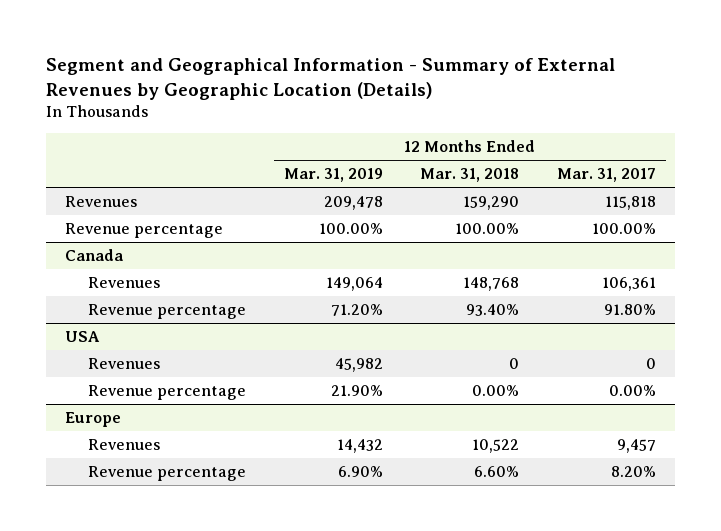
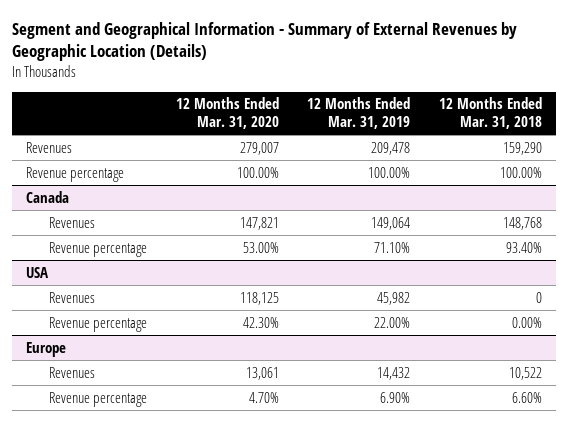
[557,168,657,183] Mar. 31, 2017 -> none
none -> [175,97,279,129] 12 Months Ended Mar. 31, 2020
[330,304,383,317] 71.20% -> [374,241,411,253] 71.10%
[330,385,383,397] 21.90% -> [374,316,411,328] 22.00%

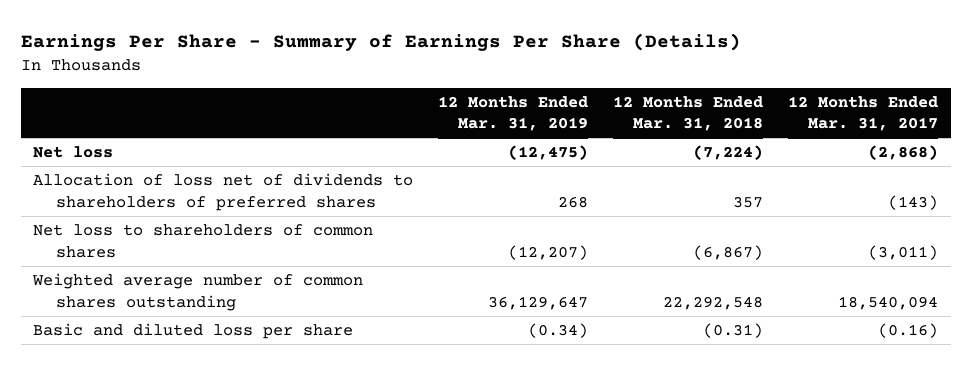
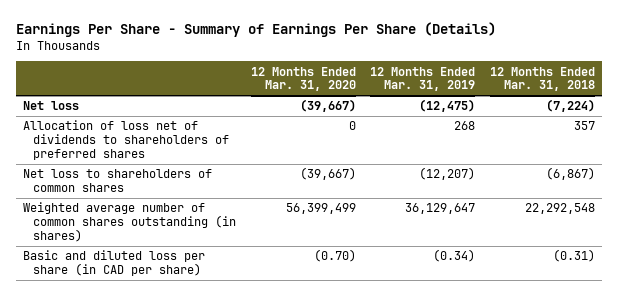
[788,95,939,132] 12 Months Ended Mar. 31, 2017 -> none
none -> [250,66,356,92] 12 Months Ended Mar. 31, 2020
[32,273,364,311] Weighted average number of common shares outstanding -> [23,202,237,242] Weighted average number of common shares outstanding (in shares)
[33,323,354,340] Basic and diluted loss per share -> [23,250,206,277] Basic and diluted loss per share (in CAD per share)

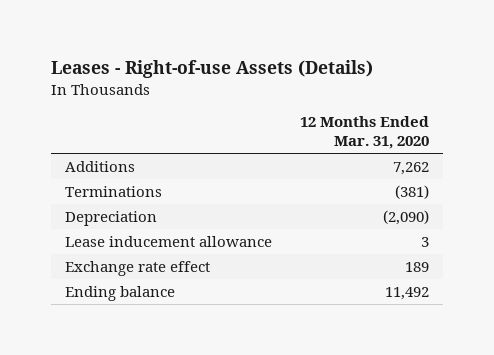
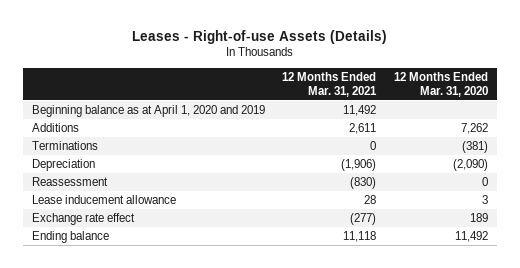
none -> [282,71,378,98] 12 Months Ended Mar. 31, 2021
none -> [31,104,265,117] Beginning balance as at April 1, 2020 and 2019
none -> [31,176,108,186] Reassessment

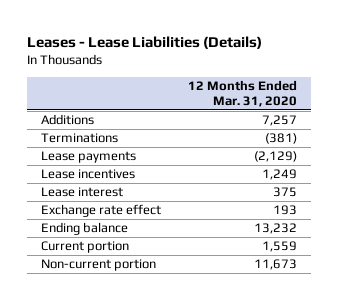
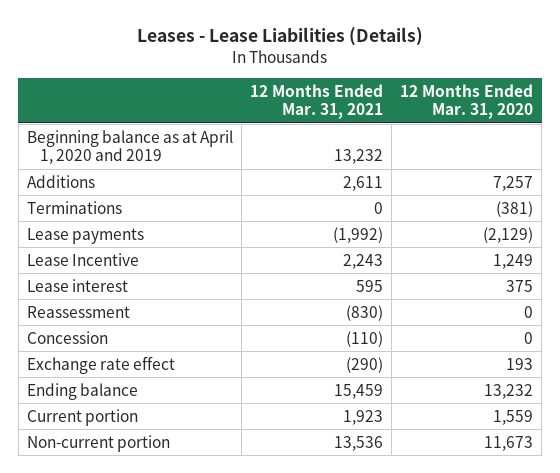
none -> [249,83,383,120] 12 Months Ended Mar. 31, 2021
none -> [26,129,233,165] Beginning balance as at April 1, 2020 and 2019
[40,169,135,180] Lease incentives -> [26,252,139,266] Lease Incentive
none -> [26,305,130,318] Reassessment
none -> [26,330,108,344] Concession

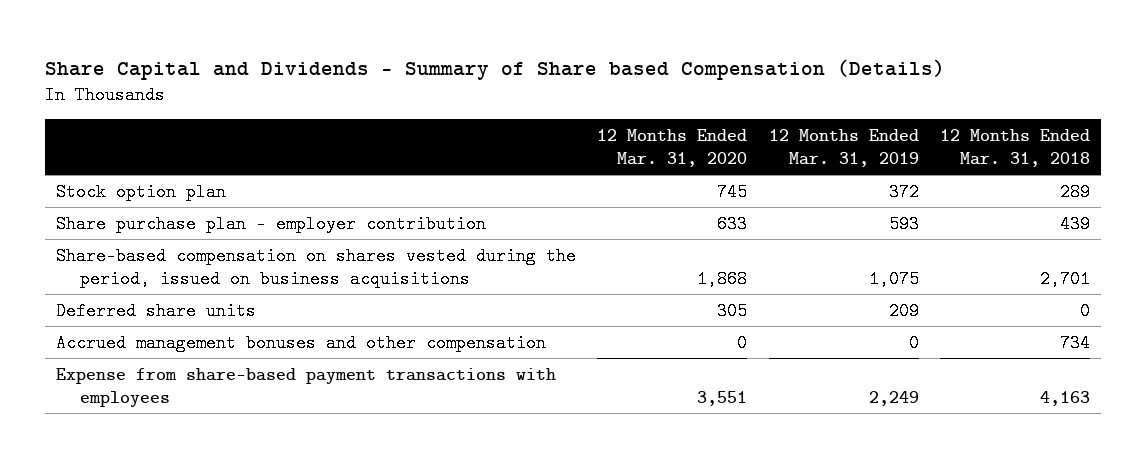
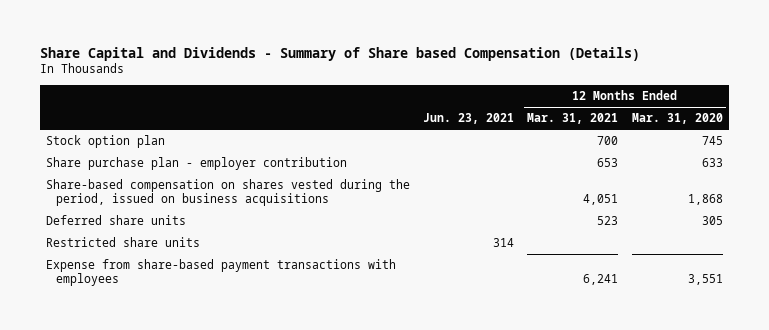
[768,128,919,168] 12 Months Ended Mar. 31, 2019 -> none
[940,128,1091,168] 12 Months Ended Mar. 31, 2018 -> none
none -> [423,113,515,125] Jun. 23, 2021
none -> [527,113,619,125] Mar. 31, 2021
[55,333,546,352] Accrued management bonuses and other compensation -> none
none -> [46,237,201,248] Restricted share units

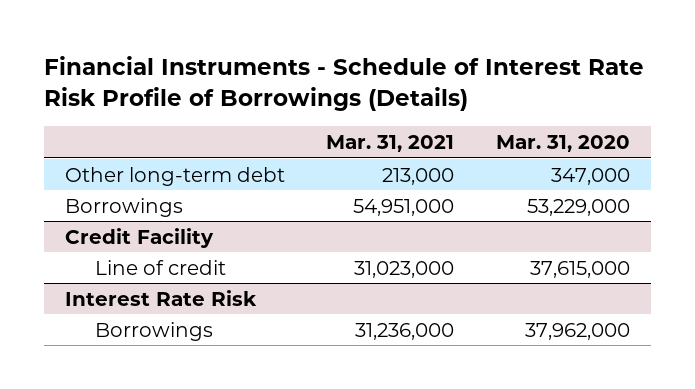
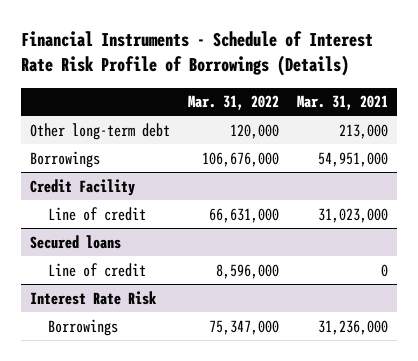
[496,135,631,153] Mar. 31, 2020 -> none
none -> [188,95,280,111] Mar. 31, 2022
none -> [30,234,122,249] Secured loans
none -> [48,262,147,277] Line of credit

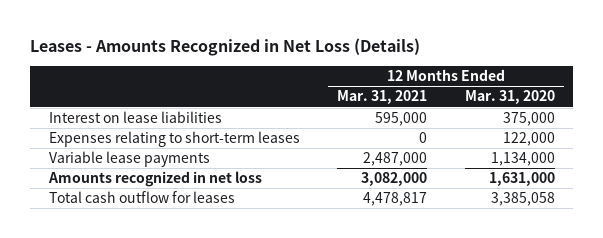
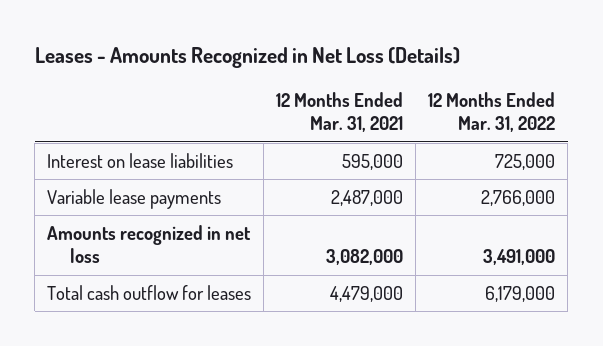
[464,90,555,105] Mar. 31, 2020 -> none
none -> [428,91,556,133] 12 Months Ended Mar. 31, 2022
[48,131,300,148] Expenses relating to short-term leases -> none
[363,192,428,207] 4,478,817 -> [330,285,404,302] 4,479,000

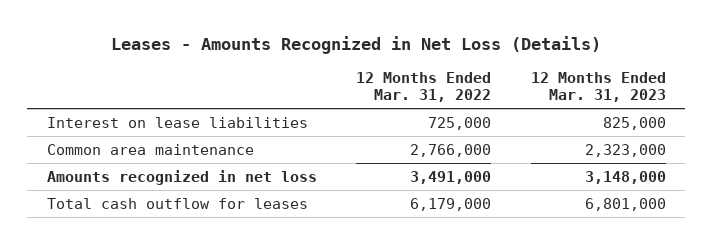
[276,91,404,133] 12 Months Ended Mar. 31, 2021 -> none
none -> [530,71,666,103] 12 Months Ended Mar. 31, 2023
[47,188,222,209] Variable lease payments -> [46,143,254,155] Common area maintenance

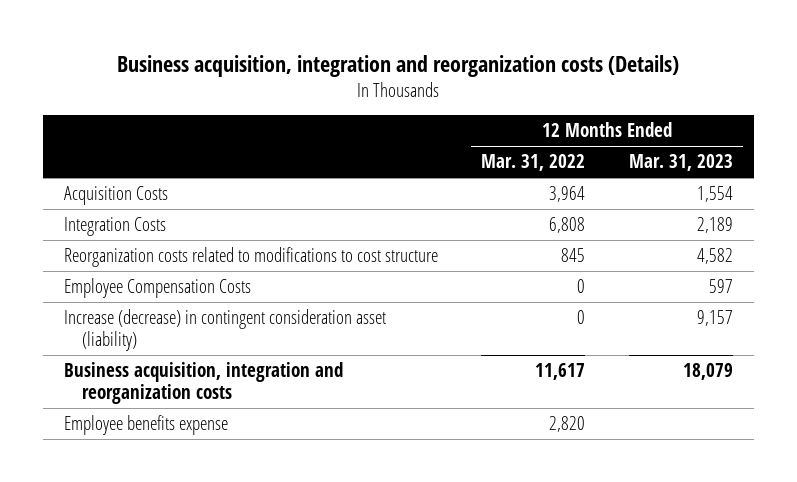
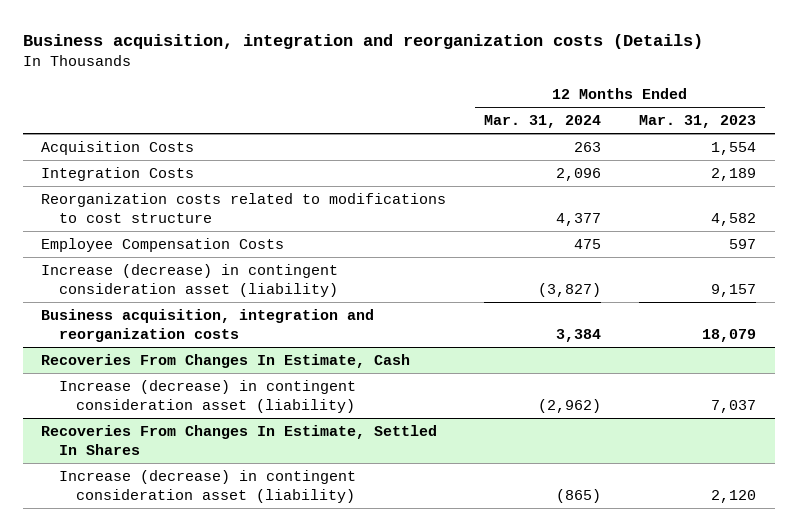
[481,154,586,172] Mar. 31, 2022 -> none
none -> [484,115,602,129] Mar. 31, 2024
[64,415,229,436] Employee benefits expense -> none
none -> [41,354,411,369] Recoveries From Changes In Estimate, Cash
none -> [58,380,356,413] Increase (decrease) in contingent consideration asset (liability)
none -> [41,425,438,455] Recoveries From Changes In Estimate, Settled In Shares
none -> [58,470,356,503] Increase (decrease) in contingent consideration asset (liability)

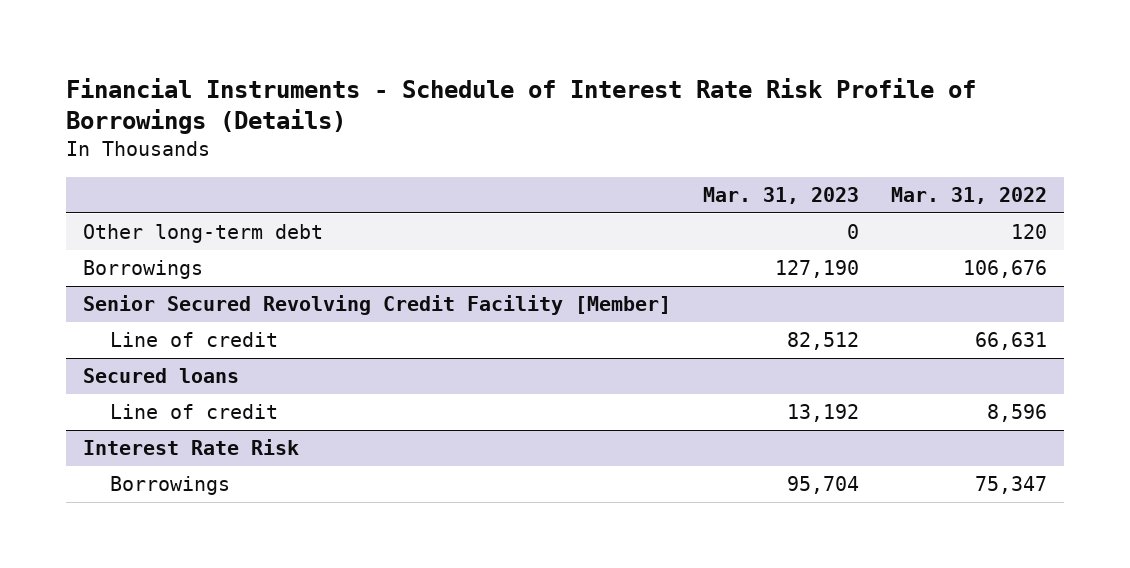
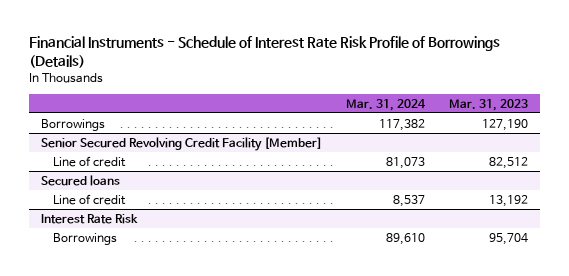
[891,187,1048,205] Mar. 31, 2022 -> none
none -> [346,98,427,111] Mar. 31, 2024
[82,224,323,244] Other long-term debt -> none

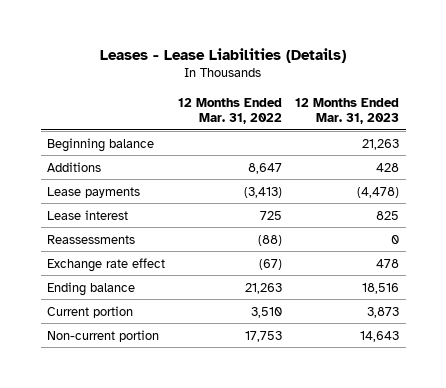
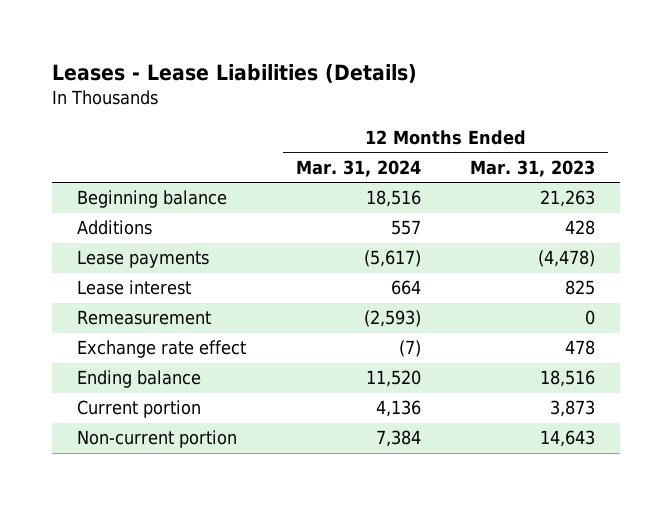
[178,97,283,125] 12 Months Ended Mar. 31, 2022 -> none
none -> [295,159,421,177] Mar. 31, 2024
[47,234,136,244] Reassessments -> [77,310,212,326] Remeasurement

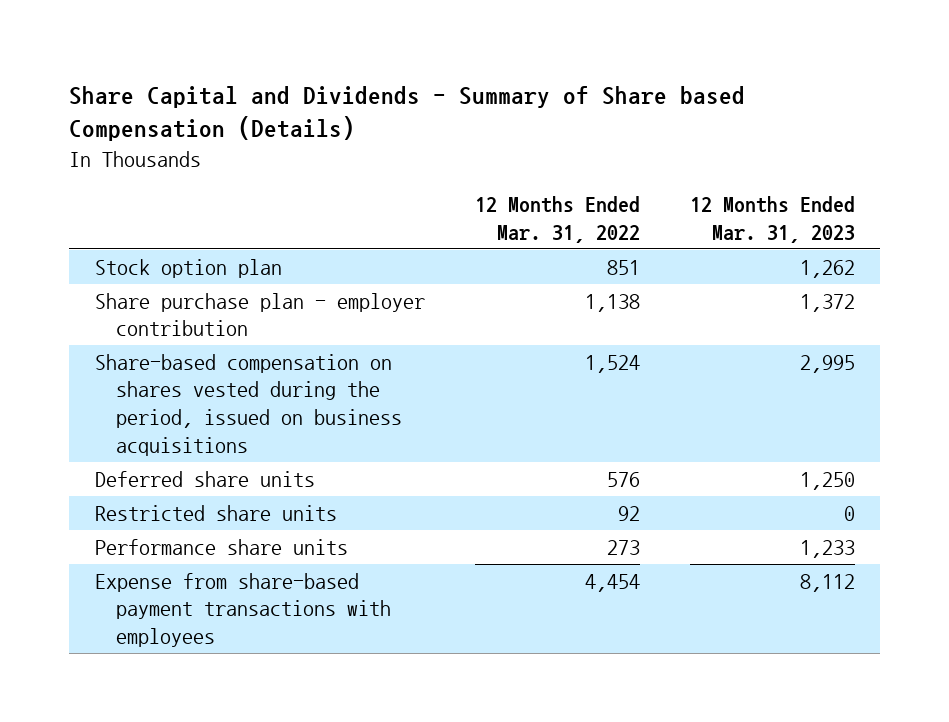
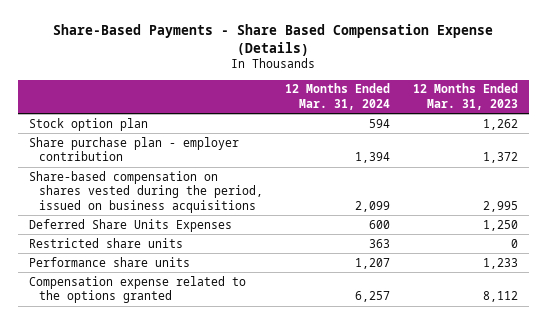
[69,85,746,142] Share Capital and Dividends - Summary of Share based Compensation (Details) -> [53,24,494,56] Share-Based Payments - Share Based Compensation Expense (Details)
[474,195,640,243] 12 Months Ended Mar. 31, 2022 -> none
none -> [285,83,391,110] 12 Months Ended Mar. 31, 2024
[94,470,315,487] Deferred share units -> [28,218,232,232] Deferred Share Units Expenses
[94,572,392,648] Expense from share-based payment transactions with employees -> [28,275,246,304] Compensation expense related to the options granted

